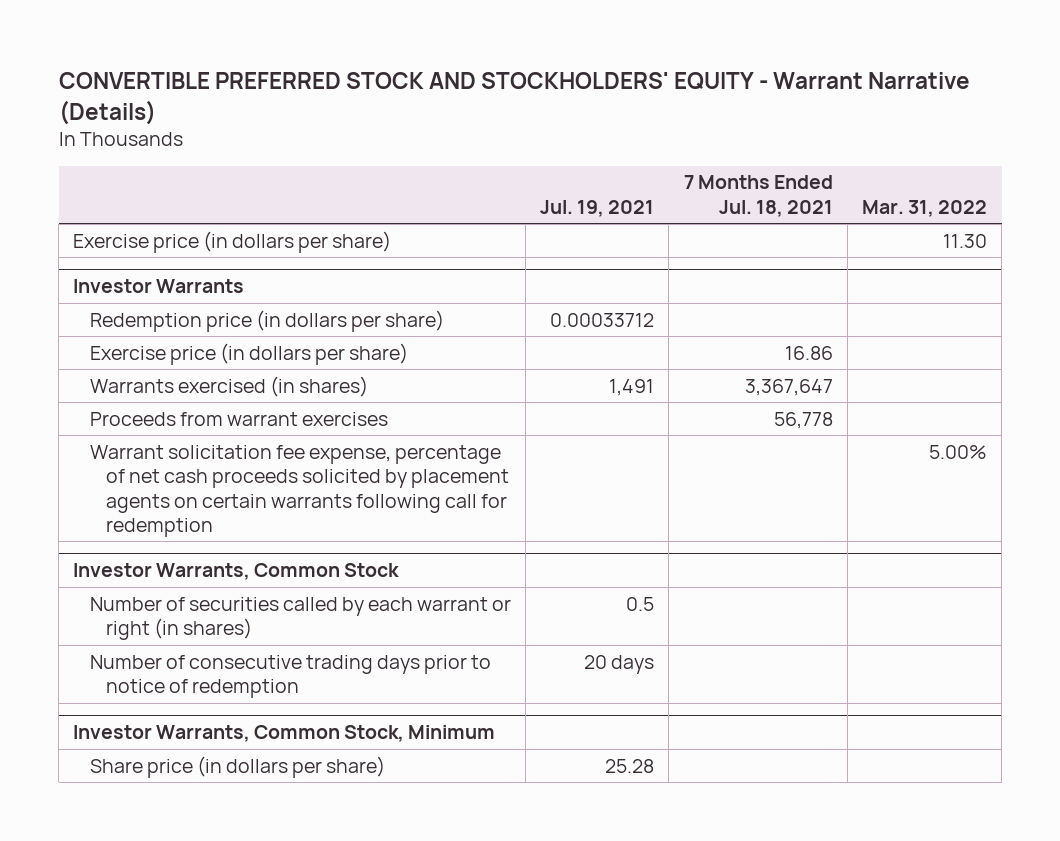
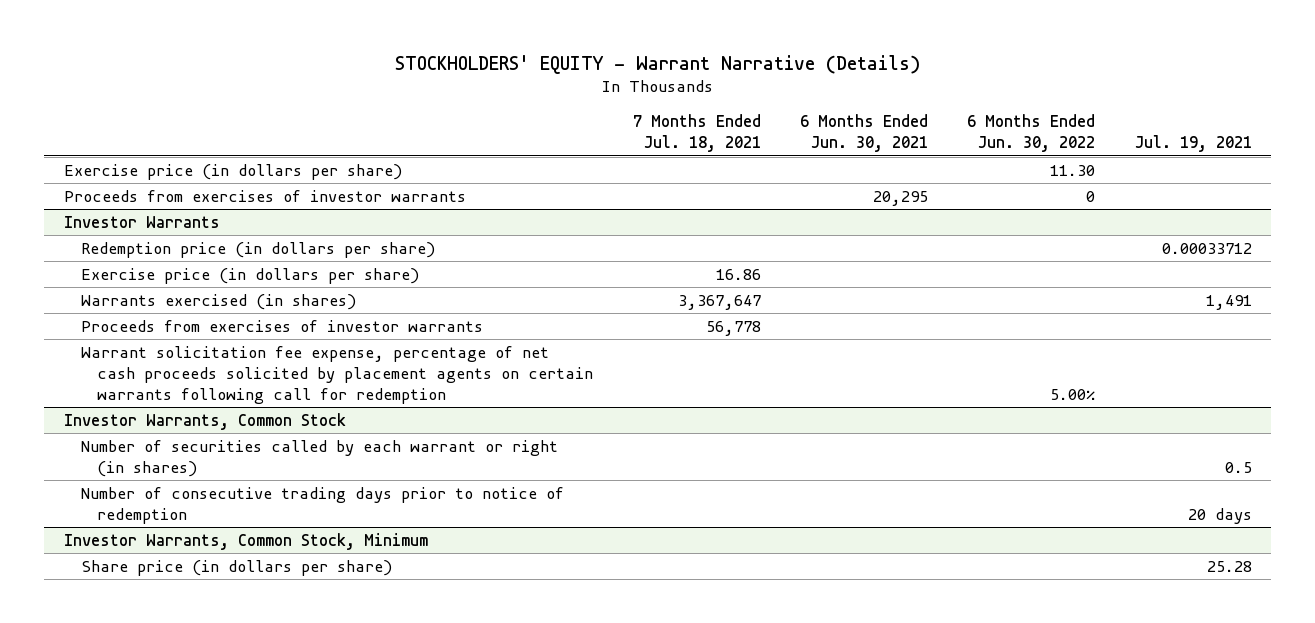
[58,72,970,125] CONVERTIBLE PREFERRED STOCK AND STOCKHOLDERS' EQUITY - Warrant Narrative (Details) -> [394,54,920,74] STOCKHOLDERS' EQUITY - Warrant Narrative (Details)
[861,199,987,217] Mar. 31, 2022 -> none
none -> [800,114,929,153] 6 Months Ended Jun. 30, 2021
none -> [967,114,1096,153] 6 Months Ended Jun. 30, 2022
none -> [63,189,466,202] Proceeds from exercises of investor warrants
[89,411,388,426] Proceeds from warrant exercises -> [80,319,483,332] Proceeds from exercises of investor warrants

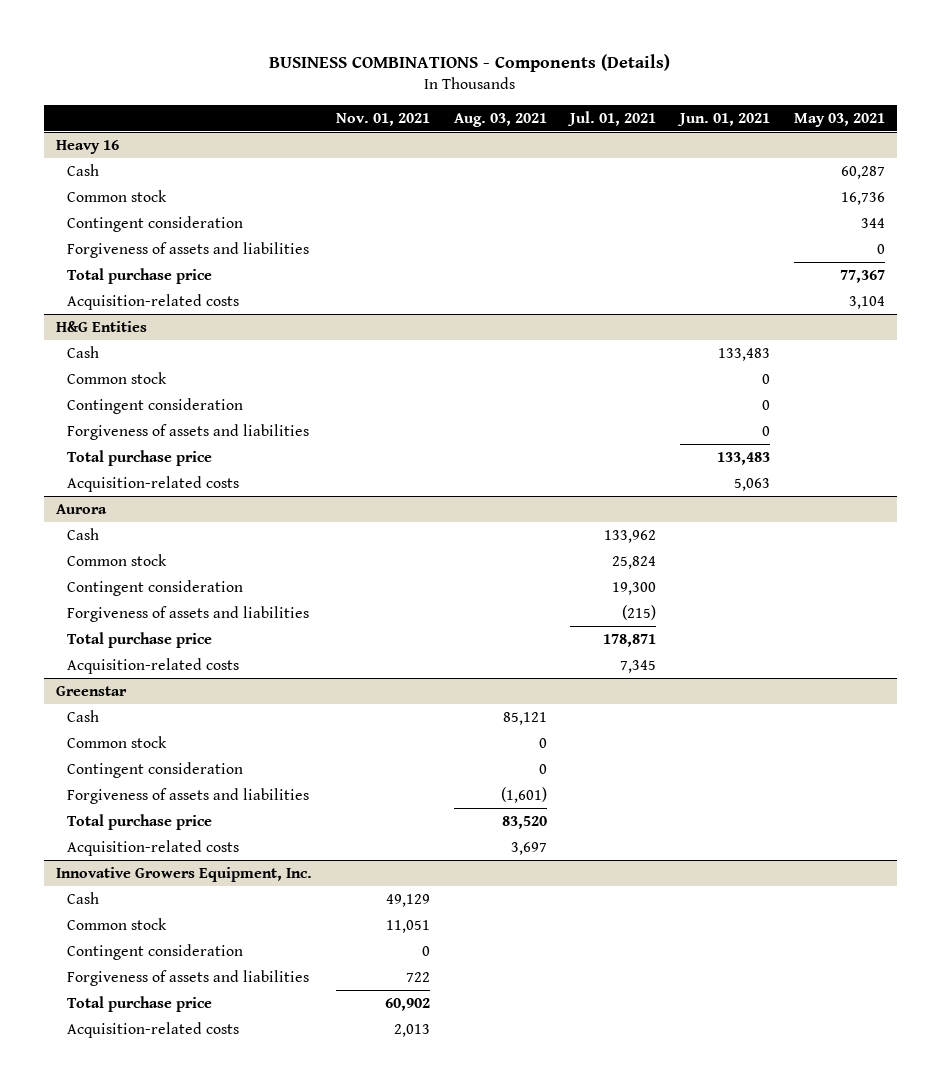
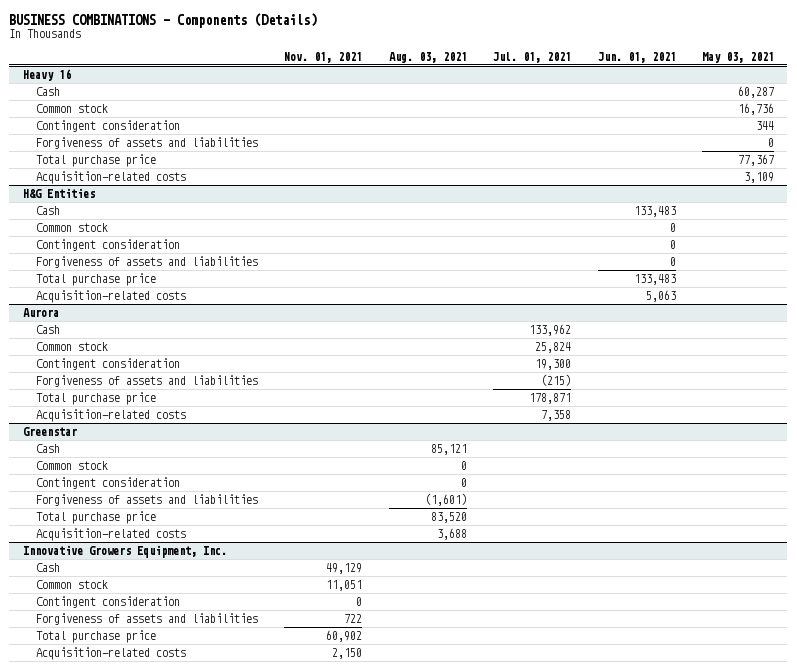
[849,295,886,309] 3,104 -> [744,172,775,184] 3,109
[620,659,657,673] 7,345 -> [541,410,572,422] 7,358
[510,841,547,855] 3,697 -> [436,528,467,541] 3,688
[393,1023,430,1037] 2,013 -> [332,648,363,660] 2,150

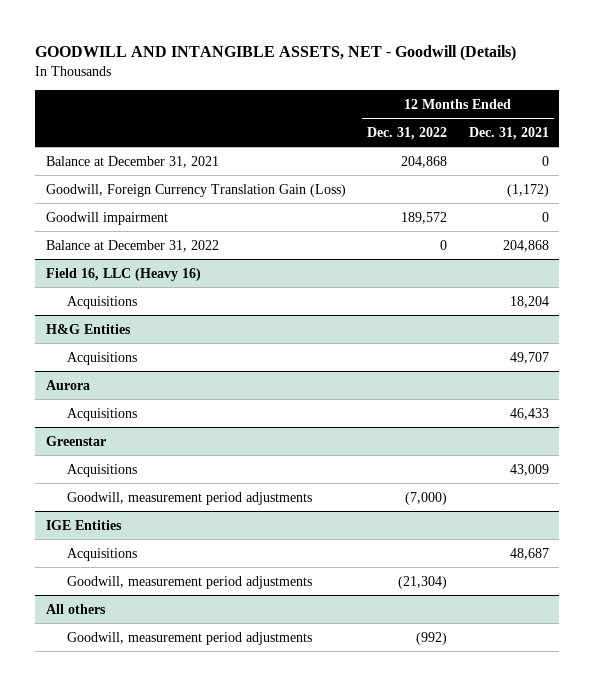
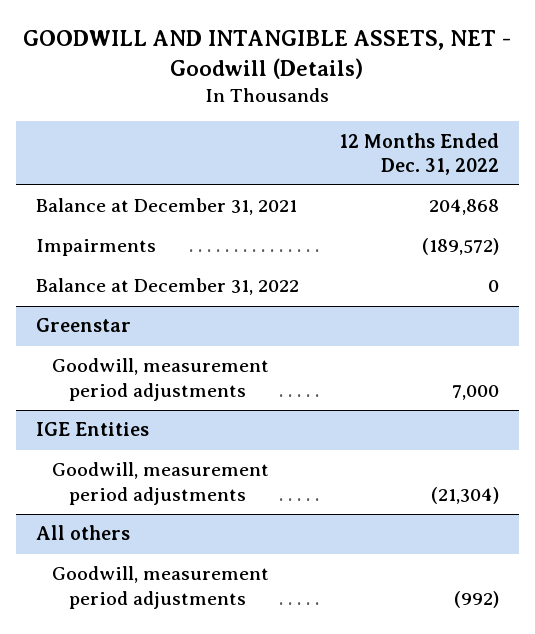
[468,126,549,140] Dec. 31, 2021 -> none
[46,183,347,197] Goodwill, Foreign Currency Translation Gain (Loss) -> none
[46,211,169,225] Goodwill impairment -> [35,239,156,257] Impairments
[401,211,448,224] 189,572 -> [421,238,499,256] (189,572)
[46,267,202,281] Field 16, LLC (Heavy 16) -> none
[66,295,137,309] Acquisitions -> none
[46,323,132,334] H&G Entities -> none
[66,351,137,365] Acquisitions -> none
[46,379,91,390] Aurora -> none
[66,407,137,421] Acquisitions -> none
[66,463,137,477] Acquisitions -> none
[405,491,448,505] (7,000) -> [451,384,499,400] 7,000
[66,547,137,561] Acquisitions -> none

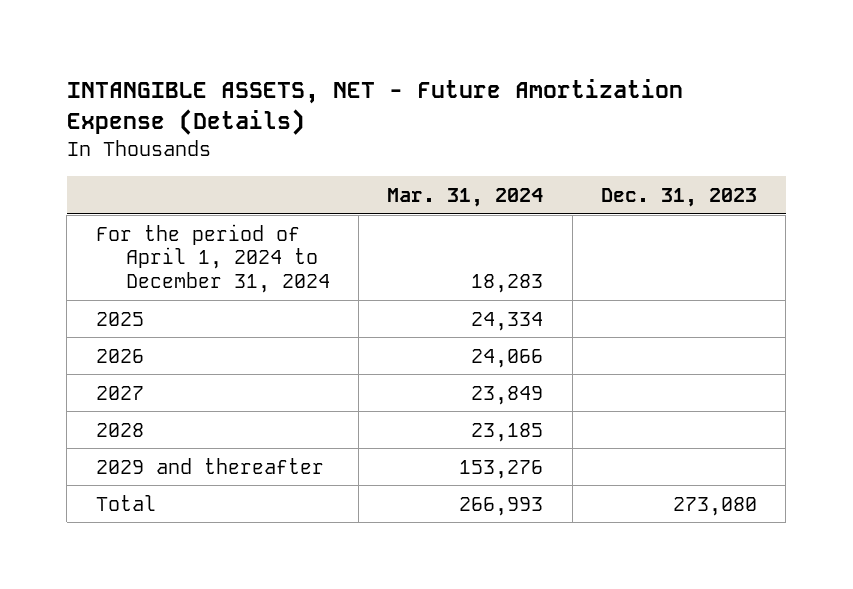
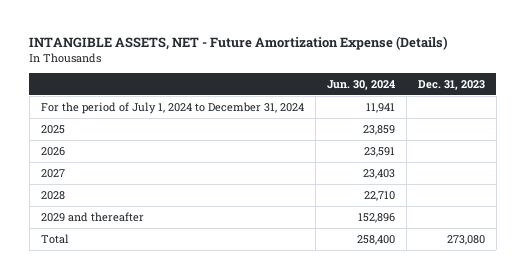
[387,188,544,208] Mar. 31, 2024 -> none
none -> [326,80,395,91] Jun. 30, 2024
[95,223,330,294] For the period of April 1, 2024 to December 31, 2024 -> [40,101,304,114] For the period of July 1, 2024 to December 31, 2024

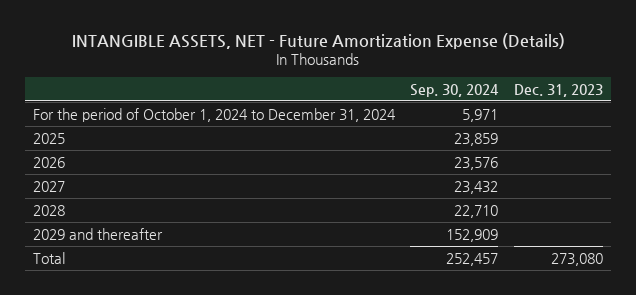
[326,80,395,91] Jun. 30, 2024 -> none
none -> [410,83,500,97] Sep. 30, 2024
[40,101,304,114] For the period of July 1, 2024 to December 31, 2024 -> [32,107,396,122] For the period of October 1, 2024 to December 31, 2024

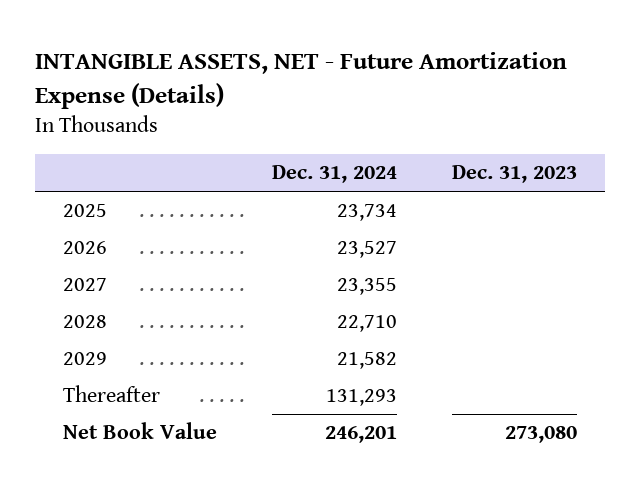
[410,83,500,97] Sep. 30, 2024 -> none
none -> [271,165,397,184] Dec. 31, 2024
[32,107,396,122] For the period of October 1, 2024 to December 31, 2024 -> none
[32,227,163,240] 2029 and thereafter -> none
none -> [62,352,107,366] 2029
none -> [62,385,160,403] Thereafter
[32,251,65,264] Total -> [62,422,217,440] Net Book Value

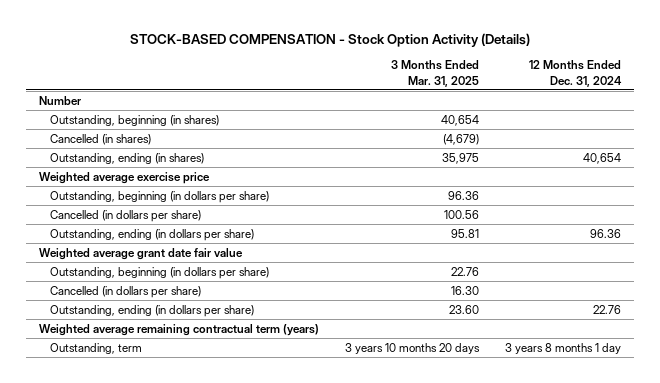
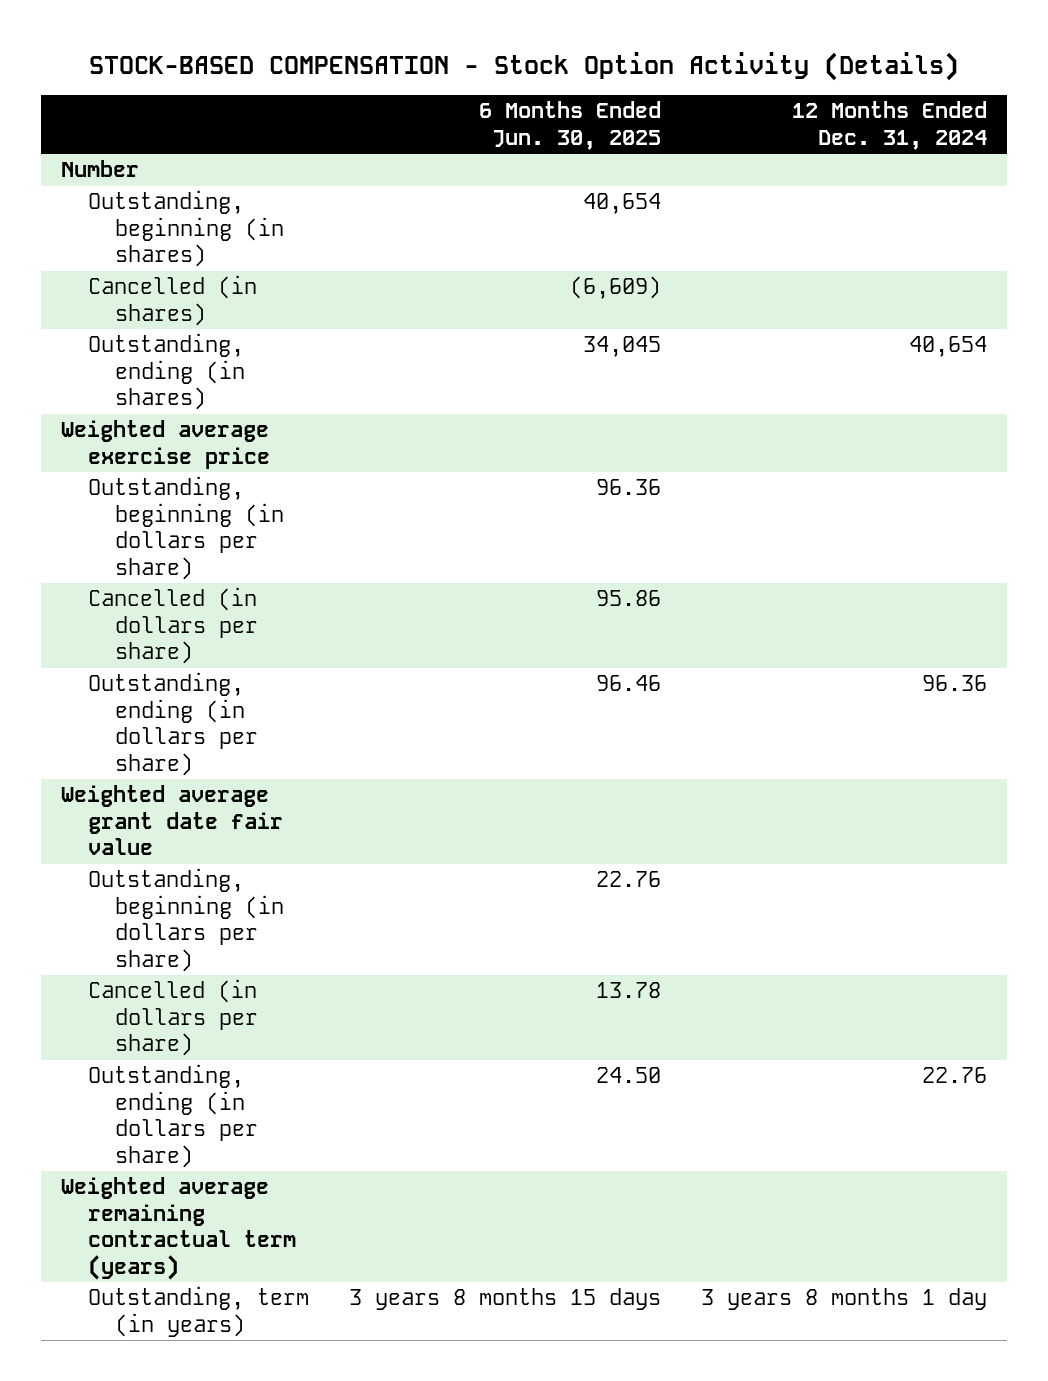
[391,60,480,87] 3 Months Ended Mar. 31, 2025 -> none
none -> [478,101,661,151] 6 Months Ended Jun. 30, 2025
[49,342,142,354] Outstanding, term -> [87,1286,309,1337] Outstanding, term (in years)

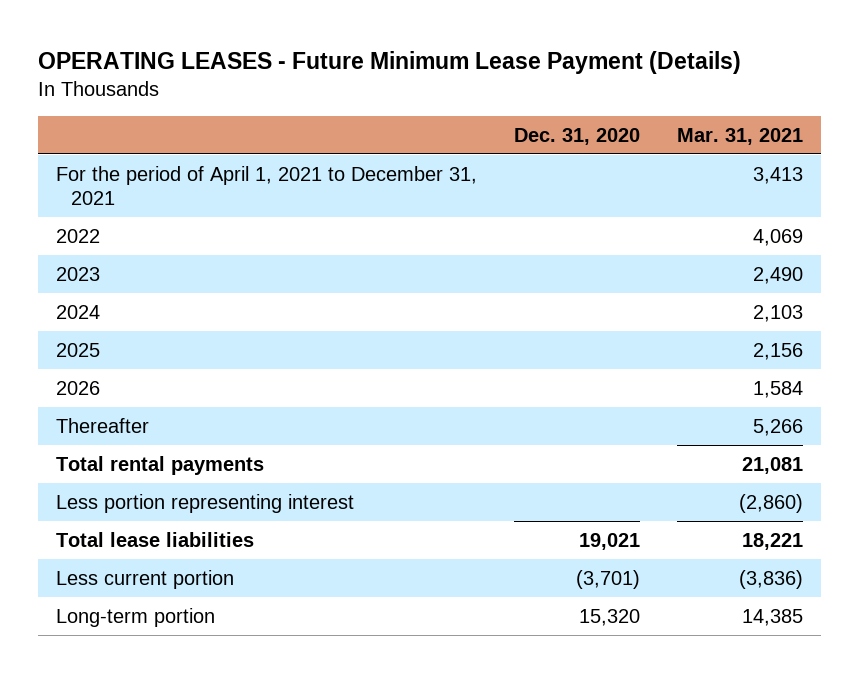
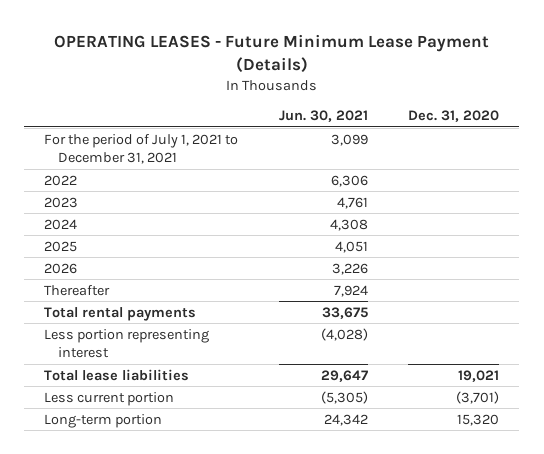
[676,128,803,146] Mar. 31, 2021 -> none
none -> [278,110,368,123] Jun. 30, 2021
[56,165,478,206] For the period of April 1, 2021 to December 31, 2021 -> [44,133,239,165] For the period of July 1, 2021 to December 31, 2021

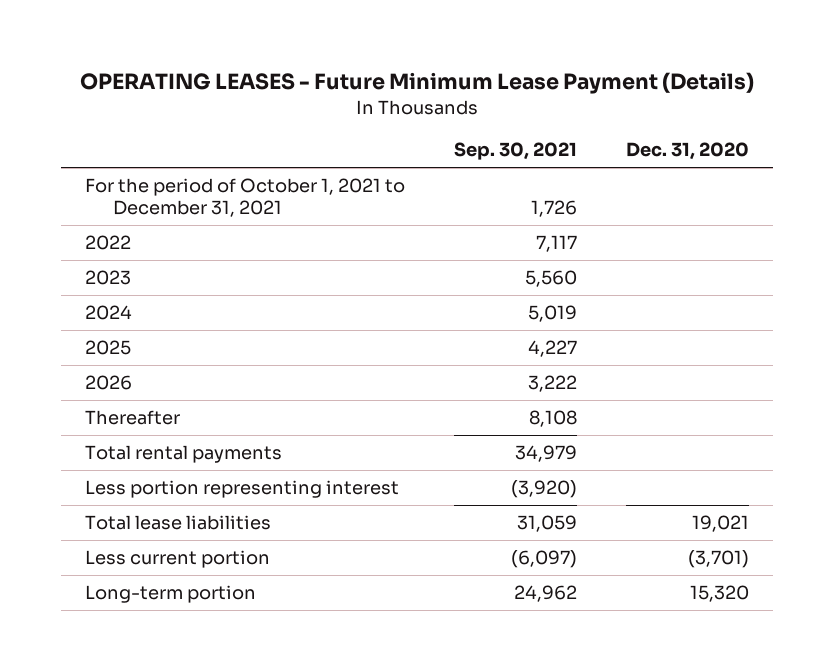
[278,110,368,123] Jun. 30, 2021 -> none
none -> [454,142,578,161] Sep. 30, 2021
[44,133,239,165] For the period of July 1, 2021 to December 31, 2021 -> [85,178,406,217] For the period of October 1, 2021 to December 31, 2021

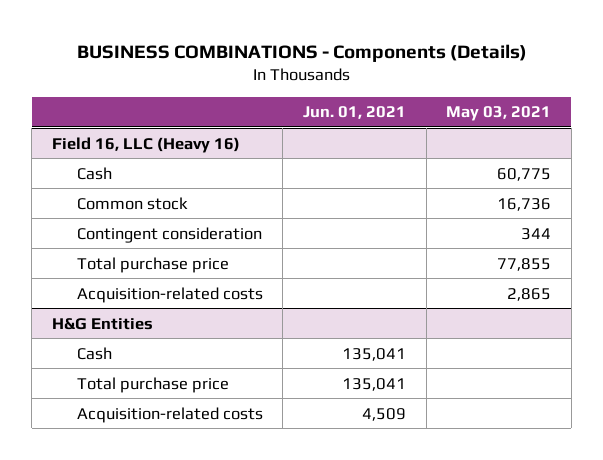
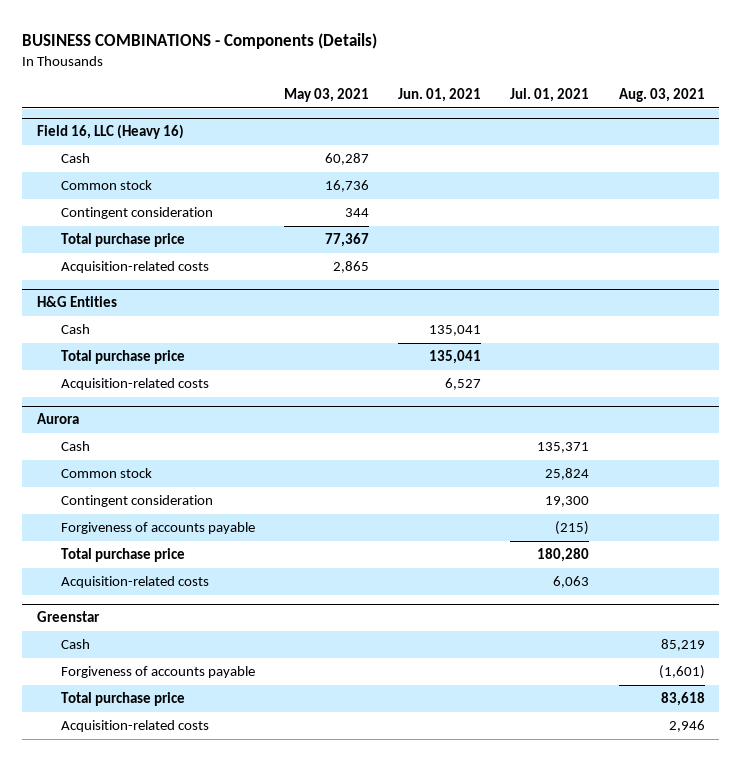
none -> [510,87,590,102] Jul. 01, 2021
none -> [618,87,705,102] Aug. 03, 2021
[497,167,552,181] 60,775 -> [324,153,369,166] 60,287
[497,257,552,271] 77,855 -> [324,233,369,248] 77,367
[362,407,407,421] 4,509 -> [445,378,482,391] 6,527
none -> [37,413,80,425] Aurora
none -> [60,441,90,452] Cash
none -> [60,468,152,479] Common stock
none -> [60,495,213,508] Contingent consideration
none -> [60,522,255,535] Forgiveness of accounts payable
none -> [60,548,185,563] Total purchase price
none -> [60,576,209,589] Acquisition-related costs
none -> [37,611,101,623] Greenstar
none -> [60,639,90,650] Cash
none -> [60,666,255,679] Forgiveness of accounts payable
none -> [60,692,185,707] Total purchase price
none -> [60,720,209,733] Acquisition-related costs

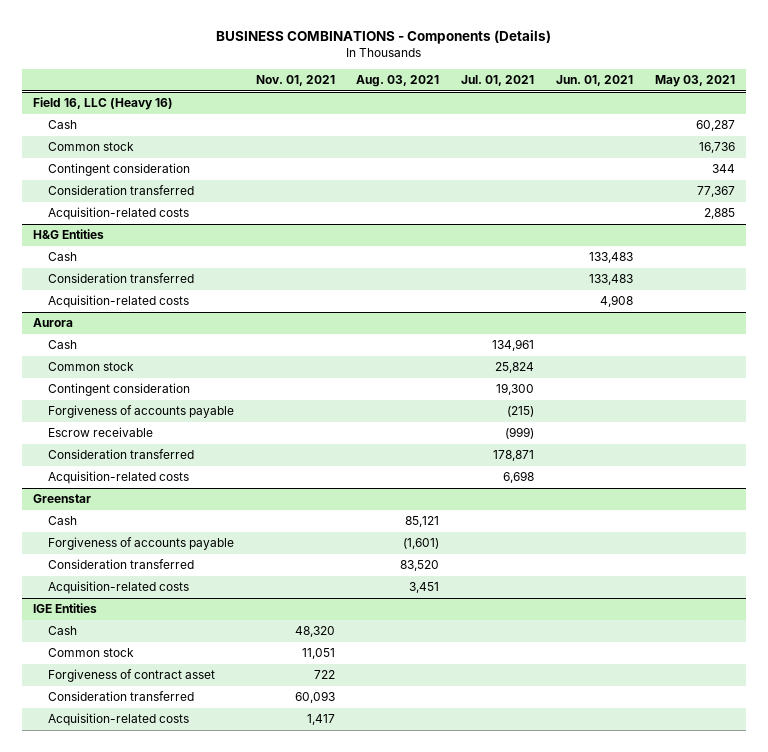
none -> [255,75,335,87] Nov. 01, 2021
[60,233,185,248] Total purchase price -> [47,185,194,196] Consideration transferred
[332,261,369,274] 2,865 -> [704,208,736,220] 2,885
[60,350,185,365] Total purchase price -> none
[429,325,482,337] 135,041 -> [589,252,634,264] 133,483
none -> [47,273,194,284] Consideration transferred
[445,378,482,391] 6,527 -> [600,295,634,308] 4,908
[537,442,590,454] 135,371 -> [492,339,535,352] 134,961
[60,548,185,563] Total purchase price -> none
none -> [47,427,153,438] Escrow receivable
none -> [47,449,194,460] Consideration transferred
[553,576,590,589] 6,063 -> [503,471,535,484] 6,698
[660,639,705,652] 85,219 -> [405,516,440,528] 85,121
[60,692,185,707] Total purchase price -> none
none -> [47,559,194,570] Consideration transferred
[668,720,705,733] 2,946 -> [409,582,440,594] 3,451
none -> [33,603,98,614] IGE Entities
none -> [47,626,77,636] Cash
none -> [47,648,134,658] Common stock
none -> [47,669,215,683] Forgiveness of contract asset
none -> [47,691,194,702] Consideration transferred
none -> [47,713,189,727] Acquisition-related costs

